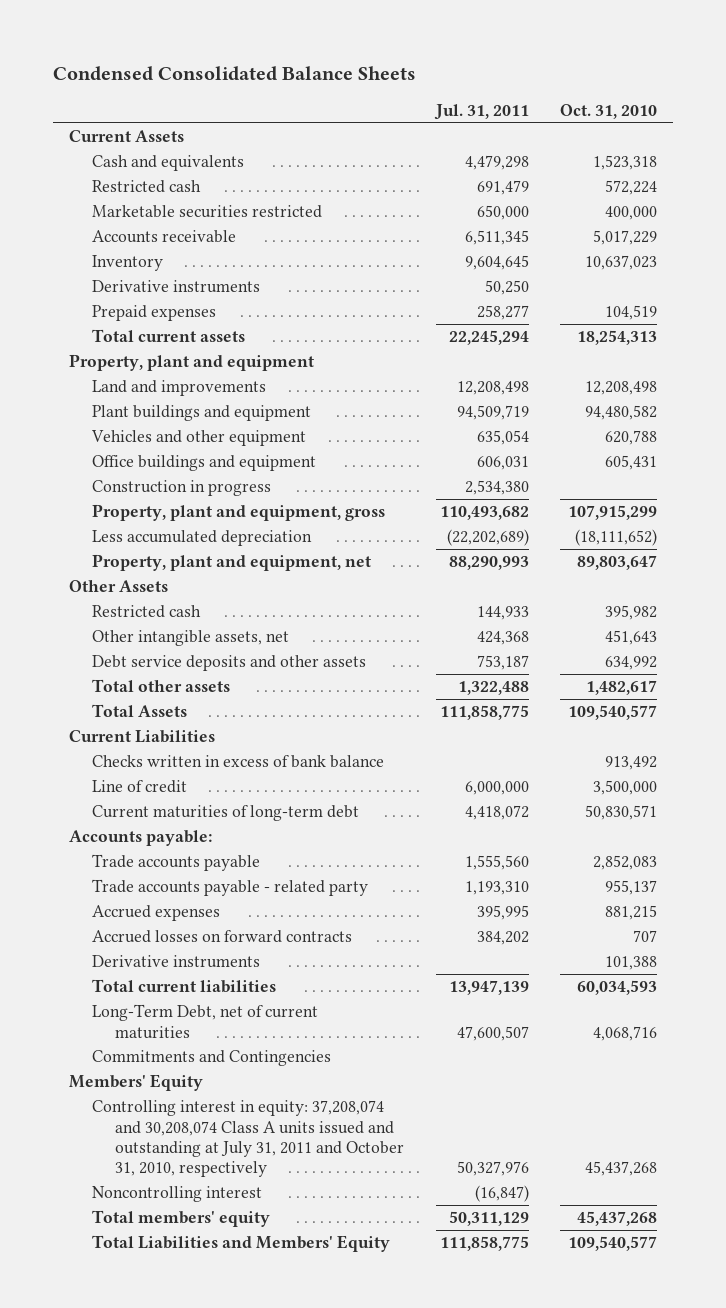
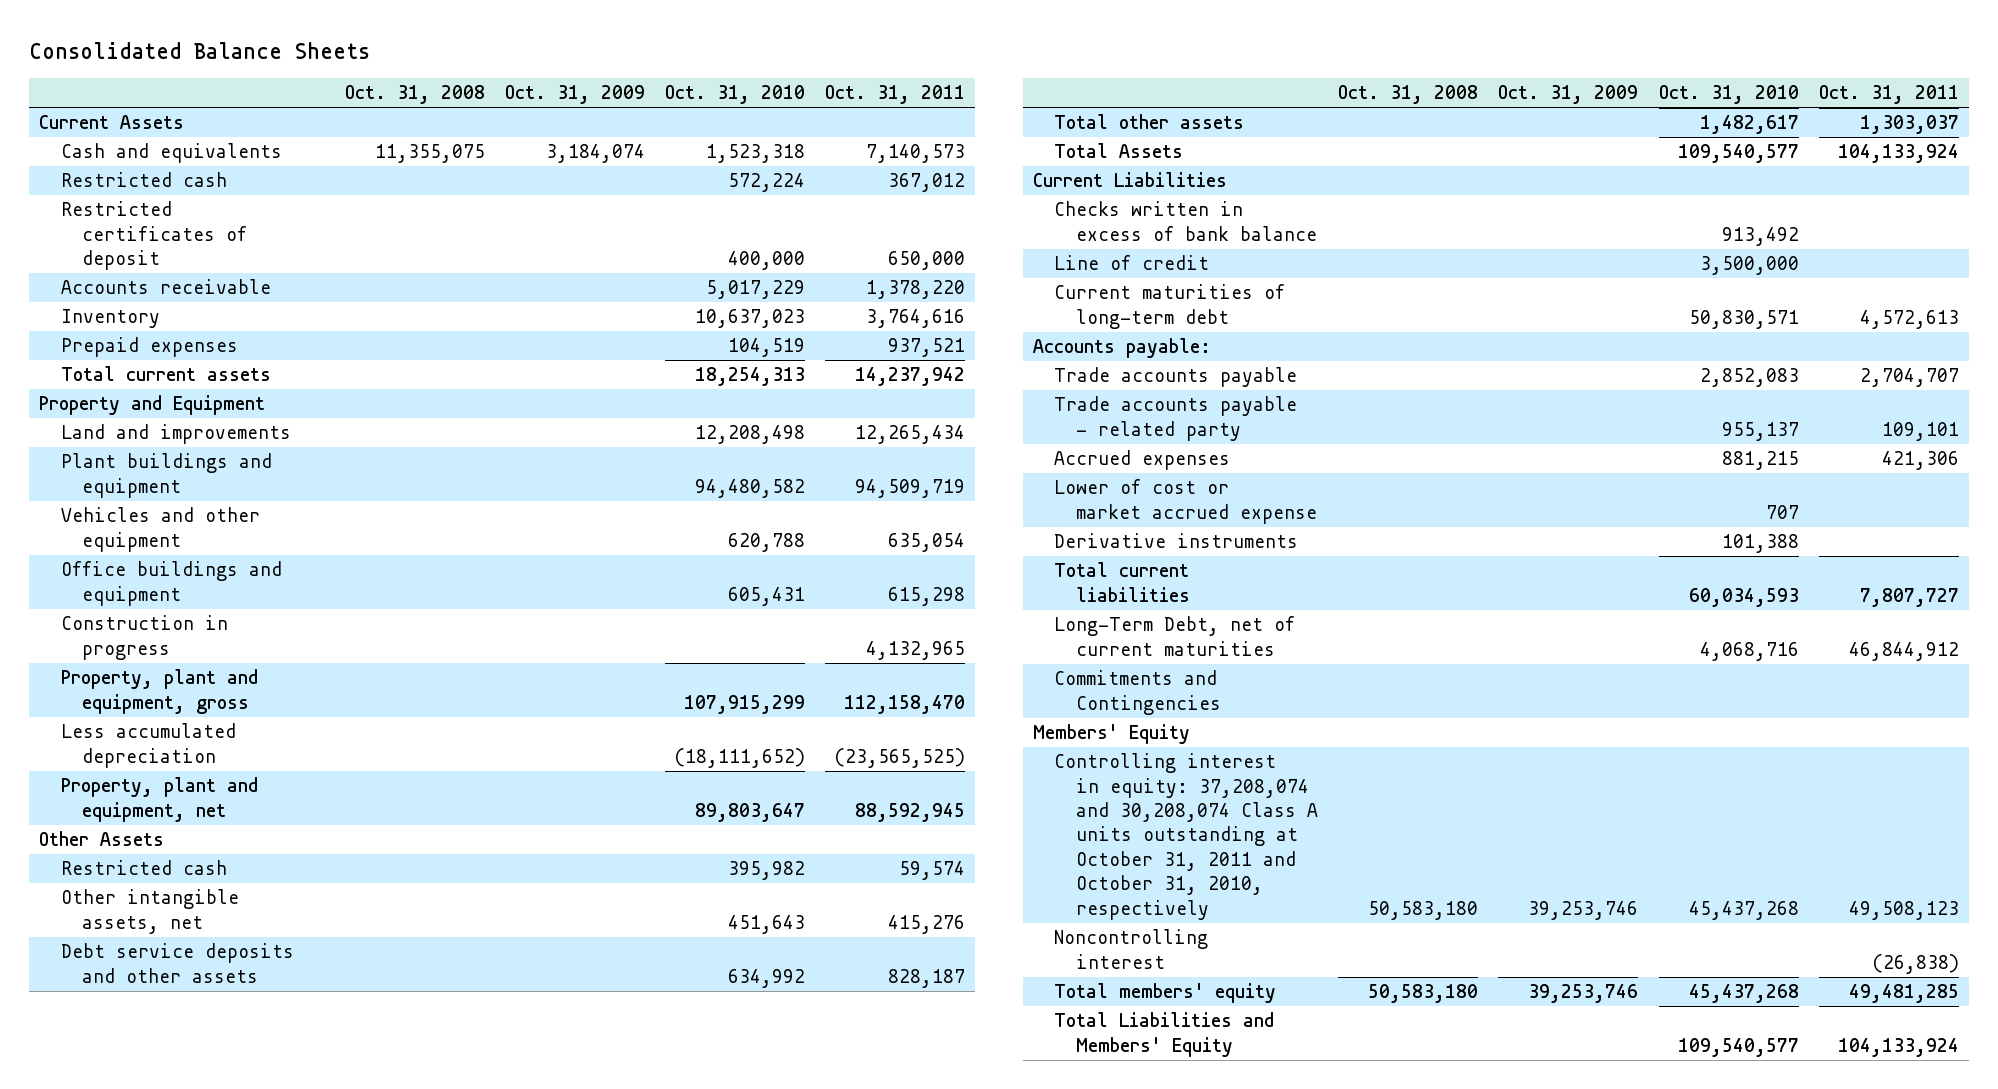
[53,66,417,82] Condensed Consolidated Balance Sheets -> [29,41,371,59] Consolidated Balance Sheets
[433,103,529,120] Jul. 31, 2011 -> none
none -> [344,84,485,104] Oct. 31, 2008
none -> [504,84,645,104] Oct. 31, 2009
none -> [825,84,966,104] Oct. 31, 2011
[91,205,322,219] Marketable securities restricted -> [60,201,248,271] Restricted certificates of deposit
[91,280,260,294] Derivative instruments -> none
[69,354,315,372] Property, plant and equipment -> [39,395,266,416] Property and Equipment
[91,930,352,944] Accrued losses on forward contracts -> none
none -> [1054,479,1317,524] Lower of cost or market accrued expense
[91,1100,404,1178] Controlling interest in equity: 37,208,074 and 30,208,074 Class A units issued and outstanding at July 31, 2011 and October 31, 2010, respectively -> [1054,753,1318,920] Controlling interest in equity: 37,208,074 and 30,208,074 Class A units outstanding at October 31, 2011 and October 31, 2010, respectively

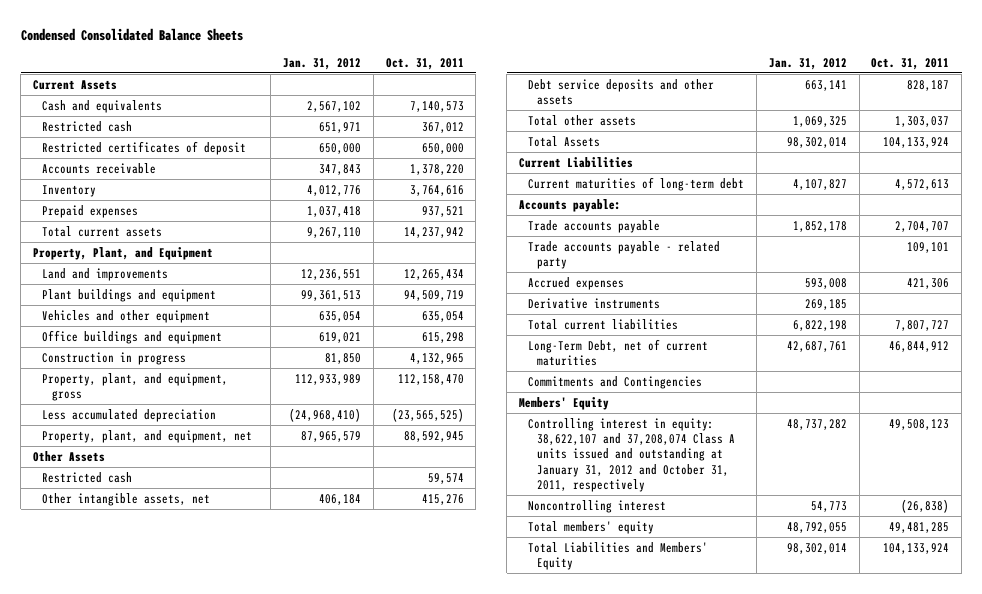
[29,41,371,59] Consolidated Balance Sheets -> [20,27,243,41] Condensed Consolidated Balance Sheets
[344,84,485,104] Oct. 31, 2008 -> none
[504,84,645,104] Oct. 31, 2009 -> none
[665,84,806,104] Oct. 31, 2010 -> none
none -> [282,57,361,70] Jan. 31, 2012
[39,395,266,416] Property and Equipment -> [33,246,214,260] Property, Plant, and Equipment
[60,669,258,714] Property, plant and equipment, gross -> [42,372,229,401] Property, plant, and equipment, gross
[60,777,258,822] Property, plant and equipment, net -> [42,429,253,443] Property, plant, and equipment, net
[1054,201,1317,241] Checks written in excess of bank balance -> none
[1054,255,1210,271] Line of credit -> none
[1054,479,1317,524] Lower of cost or market accrued expense -> none
[1054,753,1318,920] Controlling interest in equity: 37,208,074 and 30,208,074 Class A units outstanding at October 31, 2011 and October 31, 2010, respectively -> [528,417,736,493] Controlling interest in equity: 38,622,107 and 37,208,074 Class A units issued and outstanding at January 31, 2012 and October 31, 2011, respectively

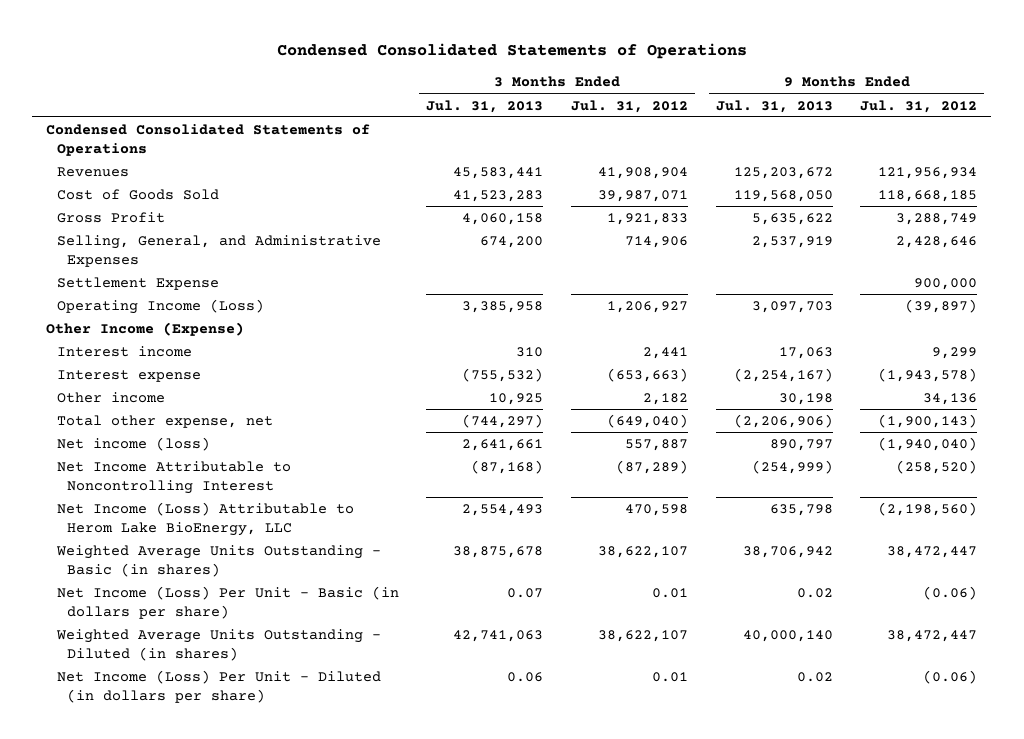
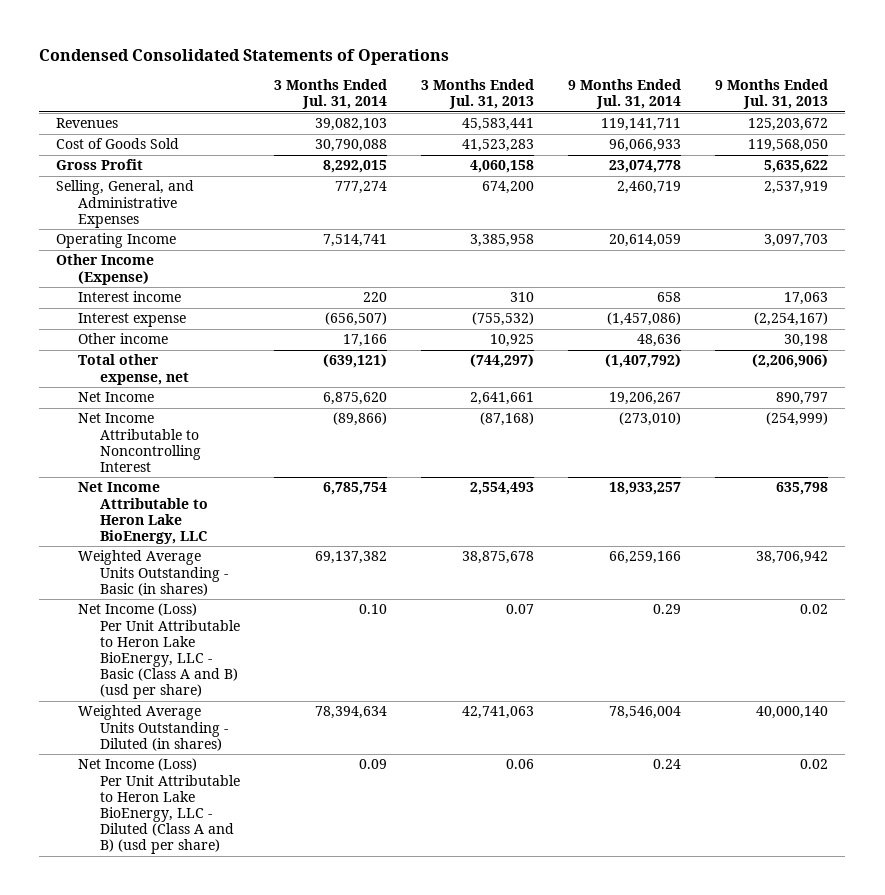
[571,99,689,113] Jul. 31, 2012 -> none
[860,99,978,113] Jul. 31, 2012 -> none
none -> [274,78,388,110] 3 Months Ended Jul. 31, 2014
none -> [568,78,682,110] 9 Months Ended Jul. 31, 2014
[46,123,371,156] Condensed Consolidated Statements of Operations -> none
[56,276,219,290] Settlement Expense -> none
[56,298,264,314] Operating Income (Loss) -> [56,233,177,249] Operating Income
[56,436,210,451] Net income (loss) -> [78,392,155,403] Net Income
[56,501,354,536] Net Income (Loss) Attributable to Herom Lake BioEnergy, LLC -> [78,482,209,544] Net Income Attributable to Heron Lake BioEnergy, LLC
[56,585,399,619] Net Income (Loss) Per Unit - Basic (in dollars per share) -> [78,603,241,700] Net Income (Loss) Per Unit Attributable to Heron Lake BioEnergy, LLC - Basic (Class A and B) (usd per share)
[56,669,381,703] Net Income (Loss) Per Unit - Diluted (in dollars per share) -> [78,758,241,855] Net Income (Loss) Per Unit Attributable to Heron Lake BioEnergy, LLC - Diluted (Class A and B) (usd per share)

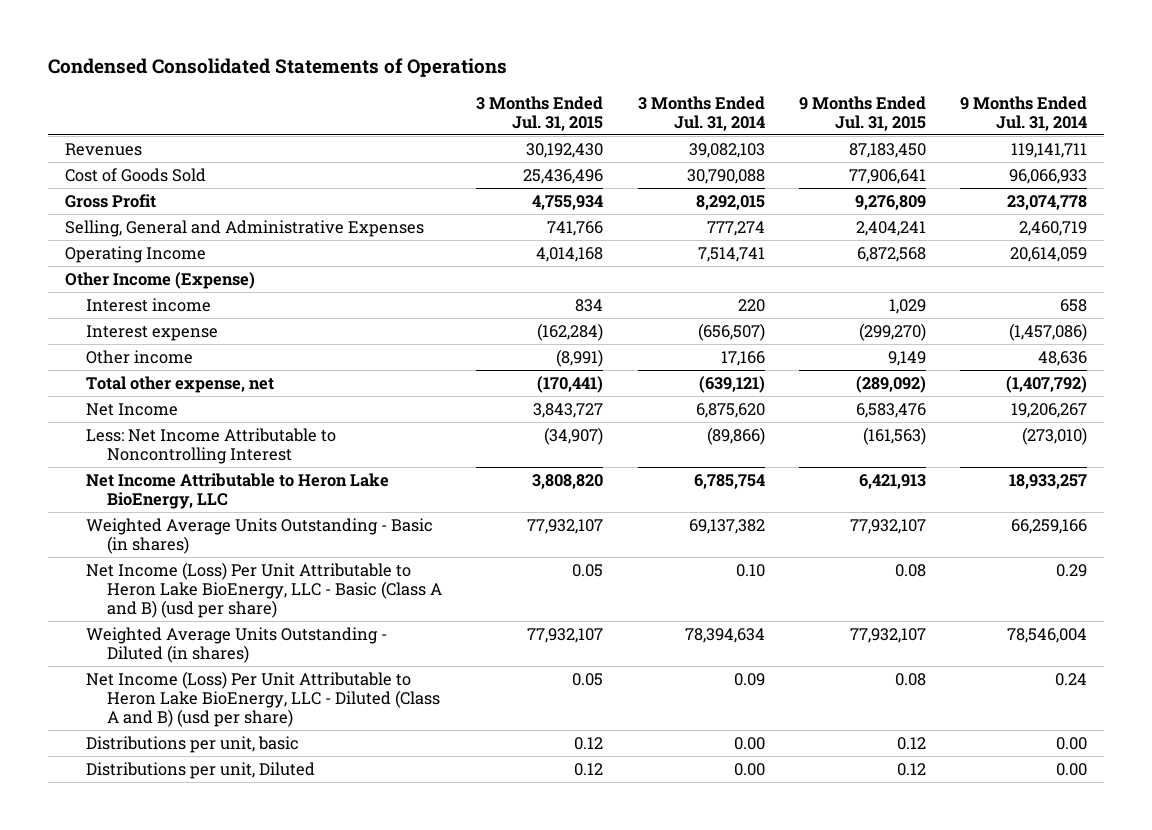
[421,78,535,110] 3 Months Ended Jul. 31, 2013 -> none
[715,78,829,110] 9 Months Ended Jul. 31, 2013 -> none
none -> [476,95,604,131] 3 Months Ended Jul. 31, 2015
none -> [798,95,926,131] 9 Months Ended Jul. 31, 2015
[56,180,195,228] Selling, General, and Administrative Expenses -> [64,219,424,237] Selling, General and Administrative Expenses
[78,413,202,472] Net Income Attributable to Noncontrolling Interest -> [86,427,337,465] Less: Net Income Attributable to Noncontrolling Interest
none -> [86,735,300,753] Distributions per unit, basic
none -> [86,761,316,779] Distributions per unit, Diluted

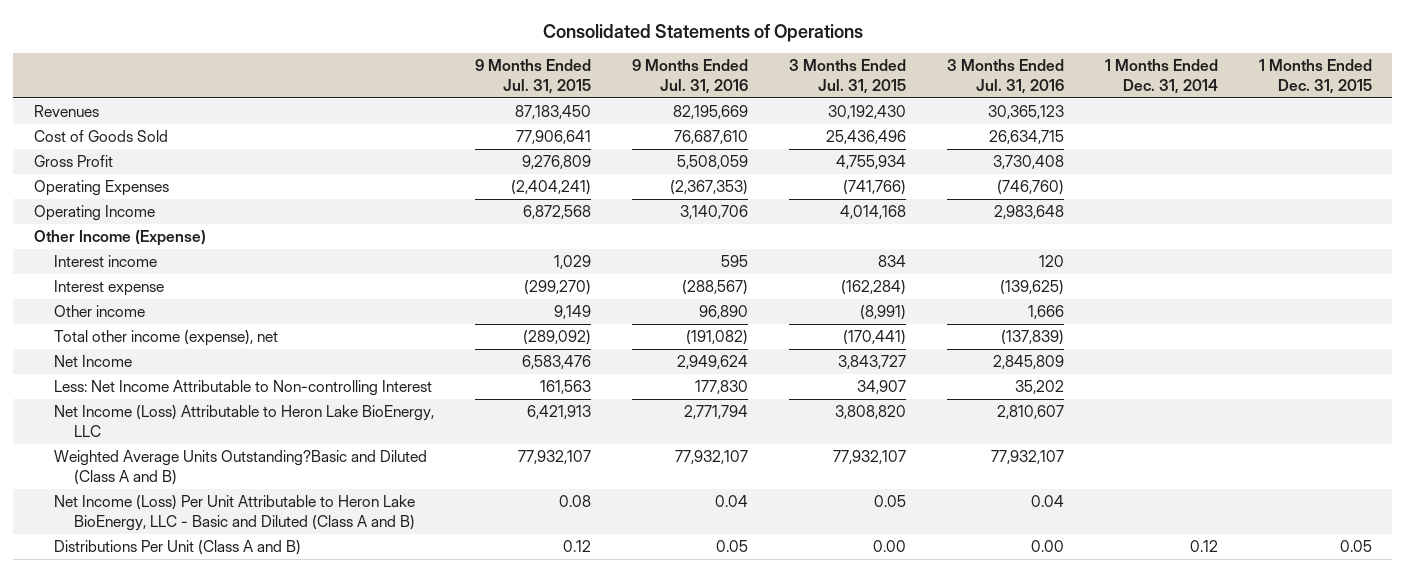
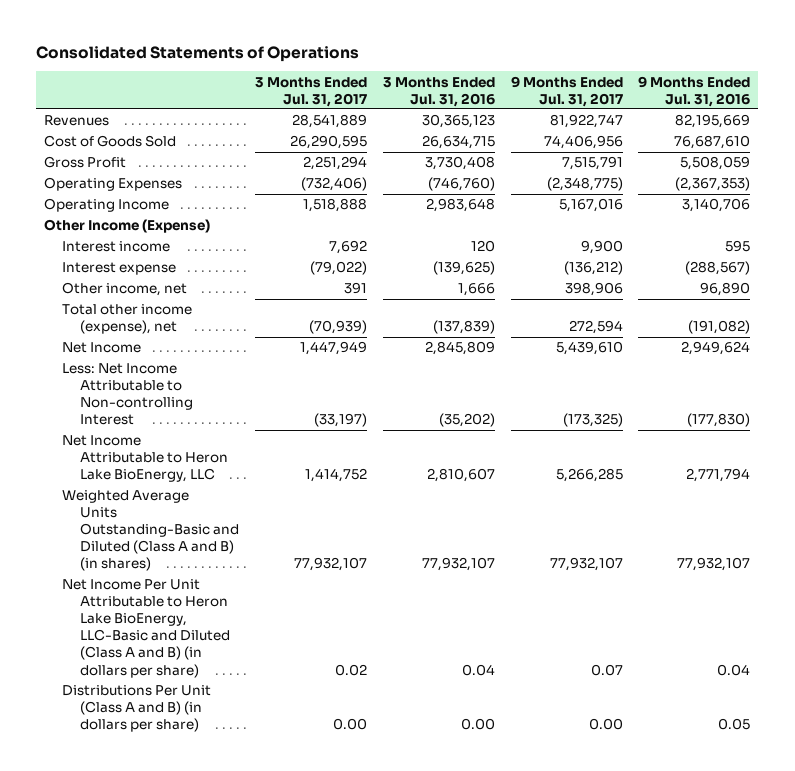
[475,59,592,94] 9 Months Ended Jul. 31, 2015 -> none
[788,59,906,94] 3 Months Ended Jul. 31, 2015 -> none
[1104,59,1218,94] 1 Months Ended Dec. 31, 2014 -> none
[1258,59,1372,94] 1 Months Ended Dec. 31, 2015 -> none
none -> [255,76,368,107] 3 Months Ended Jul. 31, 2017
none -> [510,75,623,107] 9 Months Ended Jul. 31, 2017
[54,305,146,318] Other income -> [62,282,188,297] Other income, net
[694,380,748,395] 177,830 -> [687,413,751,428] (177,830)
[1014,380,1064,395] 35,202 -> [438,413,495,428] (35,202)
[54,405,435,437] Net Income (Loss) Attributable to Heron Lake BioEnergy, LLC -> [62,435,229,483] Net Income Attributable to Heron Lake BioEnergy, LLC
[54,450,428,485] Weighted Average Units Outstanding?Basic and Diluted (Class A and B) -> [62,490,240,572] Weighted Average Units Outstanding-Basic and Diluted (Class A and B) (in shares)
[54,495,416,531] Net Income (Loss) Per Unit Attributable to Heron Lake BioEnergy, LLC - Basic and Diluted (Class A and B) -> [62,579,231,678] Net Income Per Unit Attributable to Heron Lake BioEnergy, LLC-Basic and Diluted (Class A and B) (in dollars per share)
[54,540,302,556] Distributions Per Unit (Class A and B) -> [62,685,212,733] Distributions Per Unit (Class A and B) (in dollars per share)

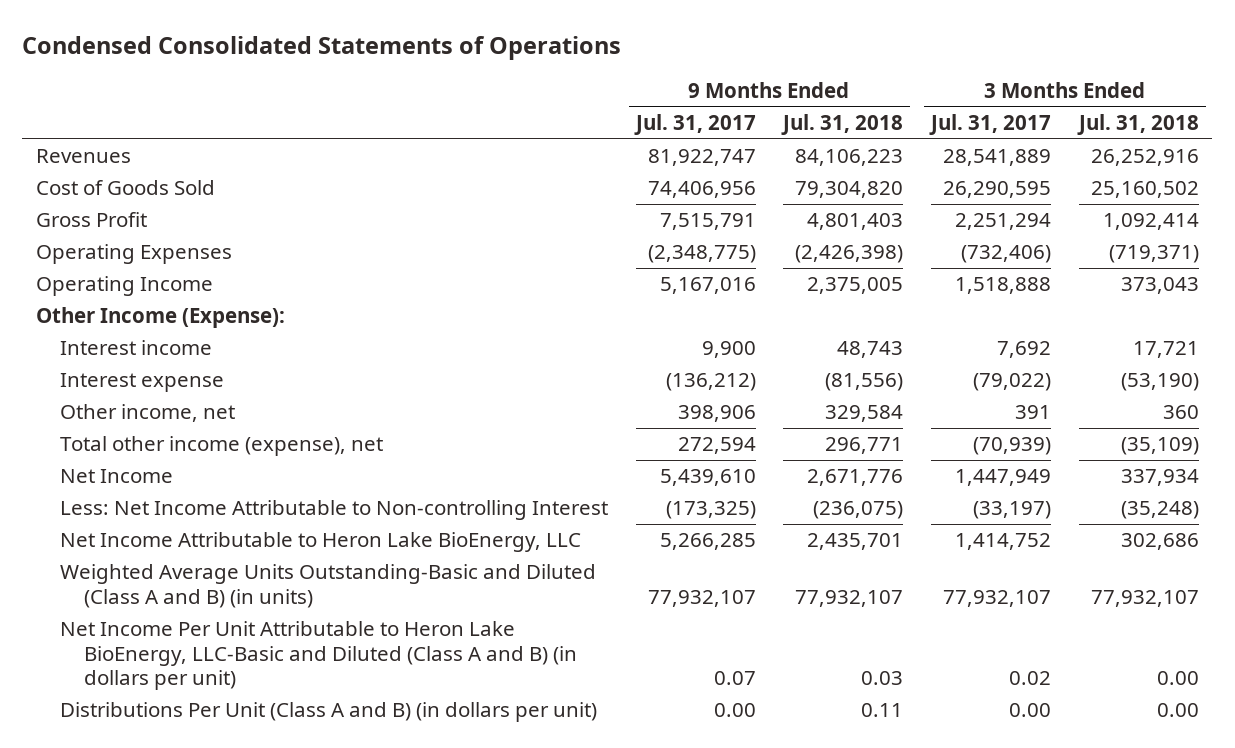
[36,45,360,62] Consolidated Statements of Operations -> [22,36,622,61] Condensed Consolidated Statements of Operations
[382,76,495,107] 3 Months Ended Jul. 31, 2016 -> none
[638,75,751,107] 9 Months Ended Jul. 31, 2016 -> none
none -> [781,114,904,136] Jul. 31, 2018
none -> [1076,114,1199,136] Jul. 31, 2018
[44,219,211,234] Other Income (Expense) -> [36,307,286,329] Other Income (Expense):
[62,490,240,572] Weighted Average Units Outstanding-Basic and Diluted (Class A and B) (in shares) -> [59,564,596,608] Weighted Average Units Outstanding-Basic and Diluted (Class A and B) (in units)
[62,579,231,678] Net Income Per Unit Attributable to Heron Lake BioEnergy, LLC-Basic and Diluted (Class A and B) (in dollars per share) -> [59,621,577,691] Net Income Per Unit Attributable to Heron Lake BioEnergy, LLC-Basic and Diluted (Class A and B) (in dollars per unit)
[62,685,212,733] Distributions Per Unit (Class A and B) (in dollars per share) -> [59,702,597,723] Distributions Per Unit (Class A and B) (in dollars per unit)

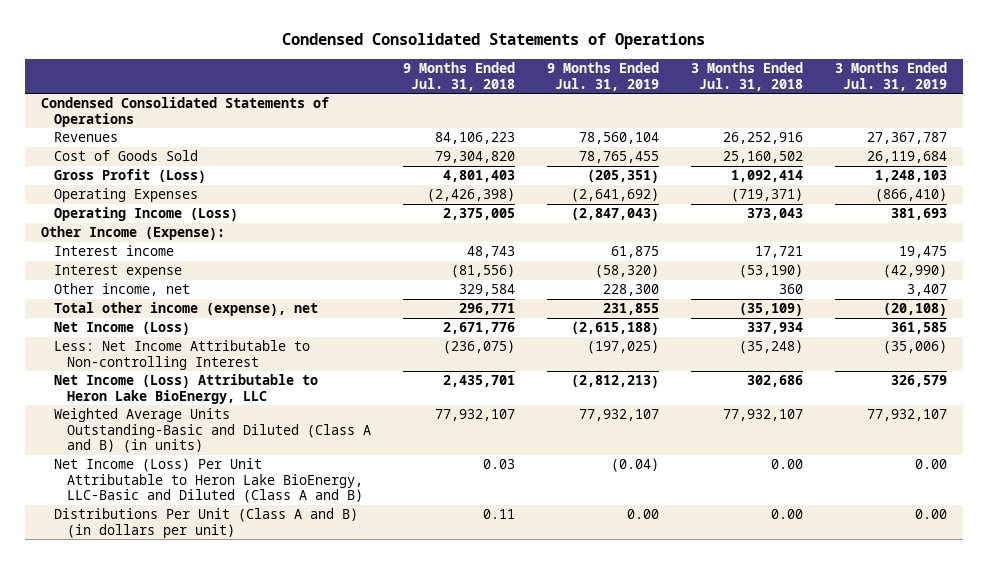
[633,114,756,136] Jul. 31, 2017 -> none
[928,114,1051,136] Jul. 31, 2017 -> none
none -> [546,62,659,91] 9 Months Ended Jul. 31, 2019
none -> [834,62,947,91] 3 Months Ended Jul. 31, 2019
none -> [40,97,329,127] Condensed Consolidated Statements of Operations
[36,212,148,228] Gross Profit -> [53,169,206,184] Gross Profit (Loss)
[36,276,214,297] Operating Income -> [53,207,238,222] Operating Income (Loss)
[59,469,173,484] Net Income -> [53,322,190,336] Net Income (Loss)
[59,532,581,553] Net Income Attributable to Heron Lake BioEnergy, LLC -> [53,374,318,404] Net Income (Loss) Attributable to Heron Lake BioEnergy, LLC
[59,621,577,691] Net Income Per Unit Attributable to Heron Lake BioEnergy, LLC-Basic and Diluted (Class A and B) (in dollars per unit) -> [53,458,363,504] Net Income (Loss) Per Unit Attributable to Heron Lake BioEnergy, LLC-Basic and Diluted (Class A and B)

